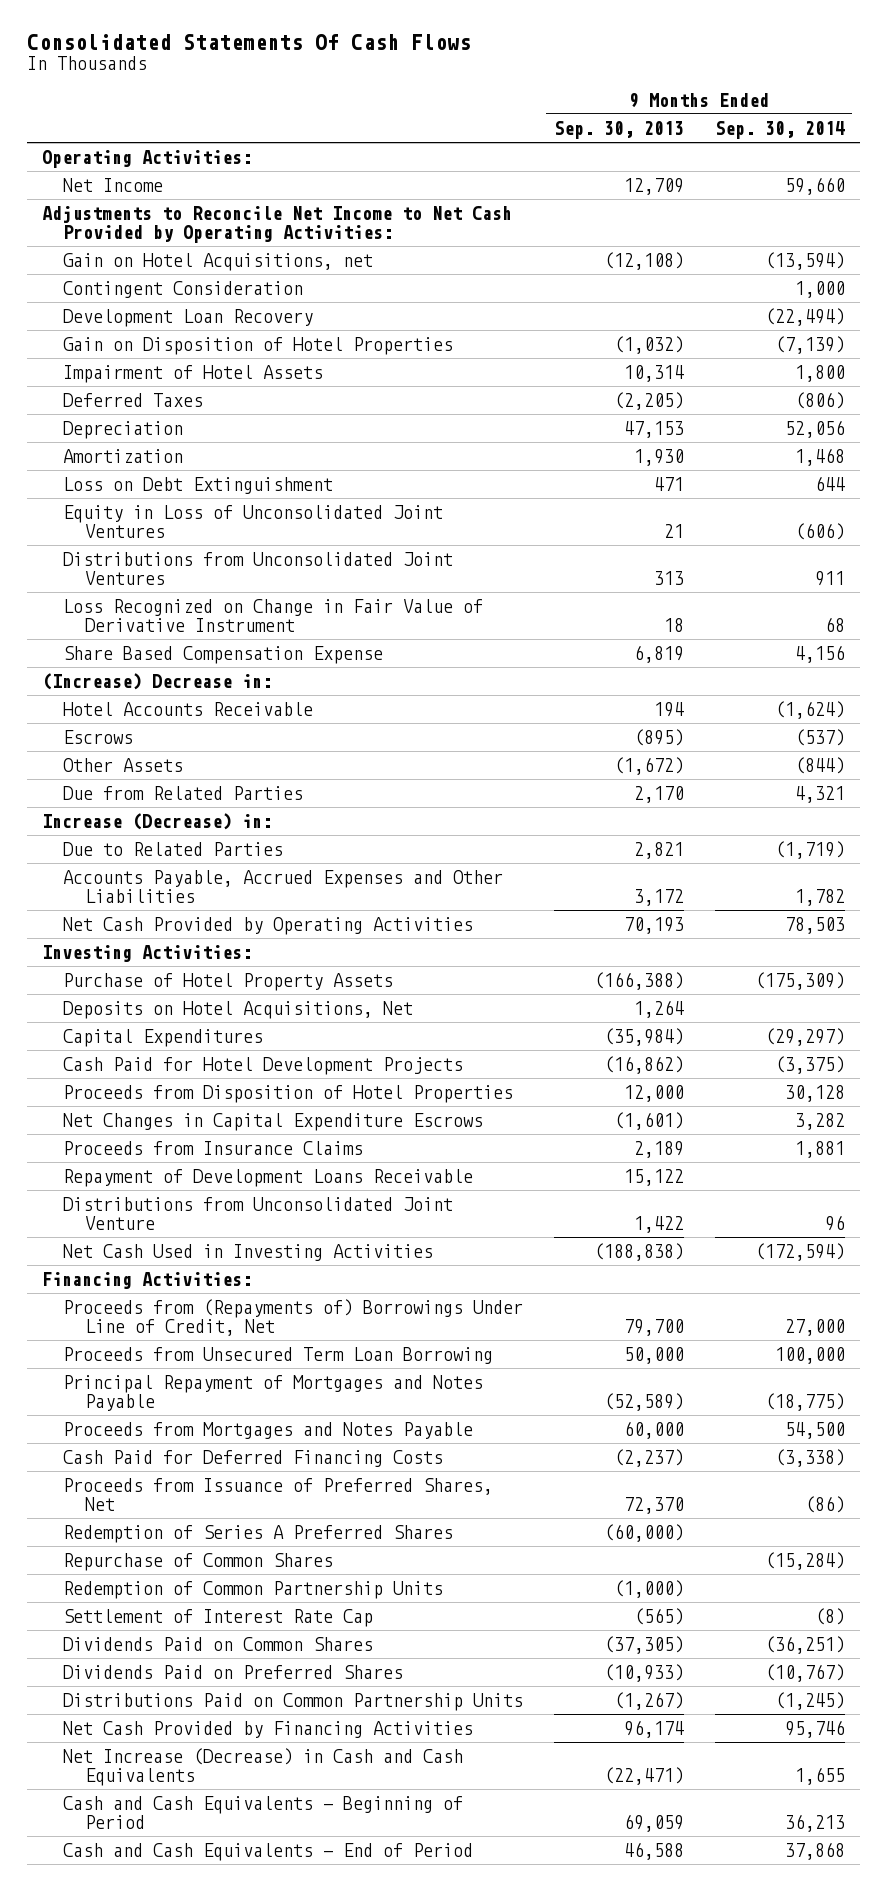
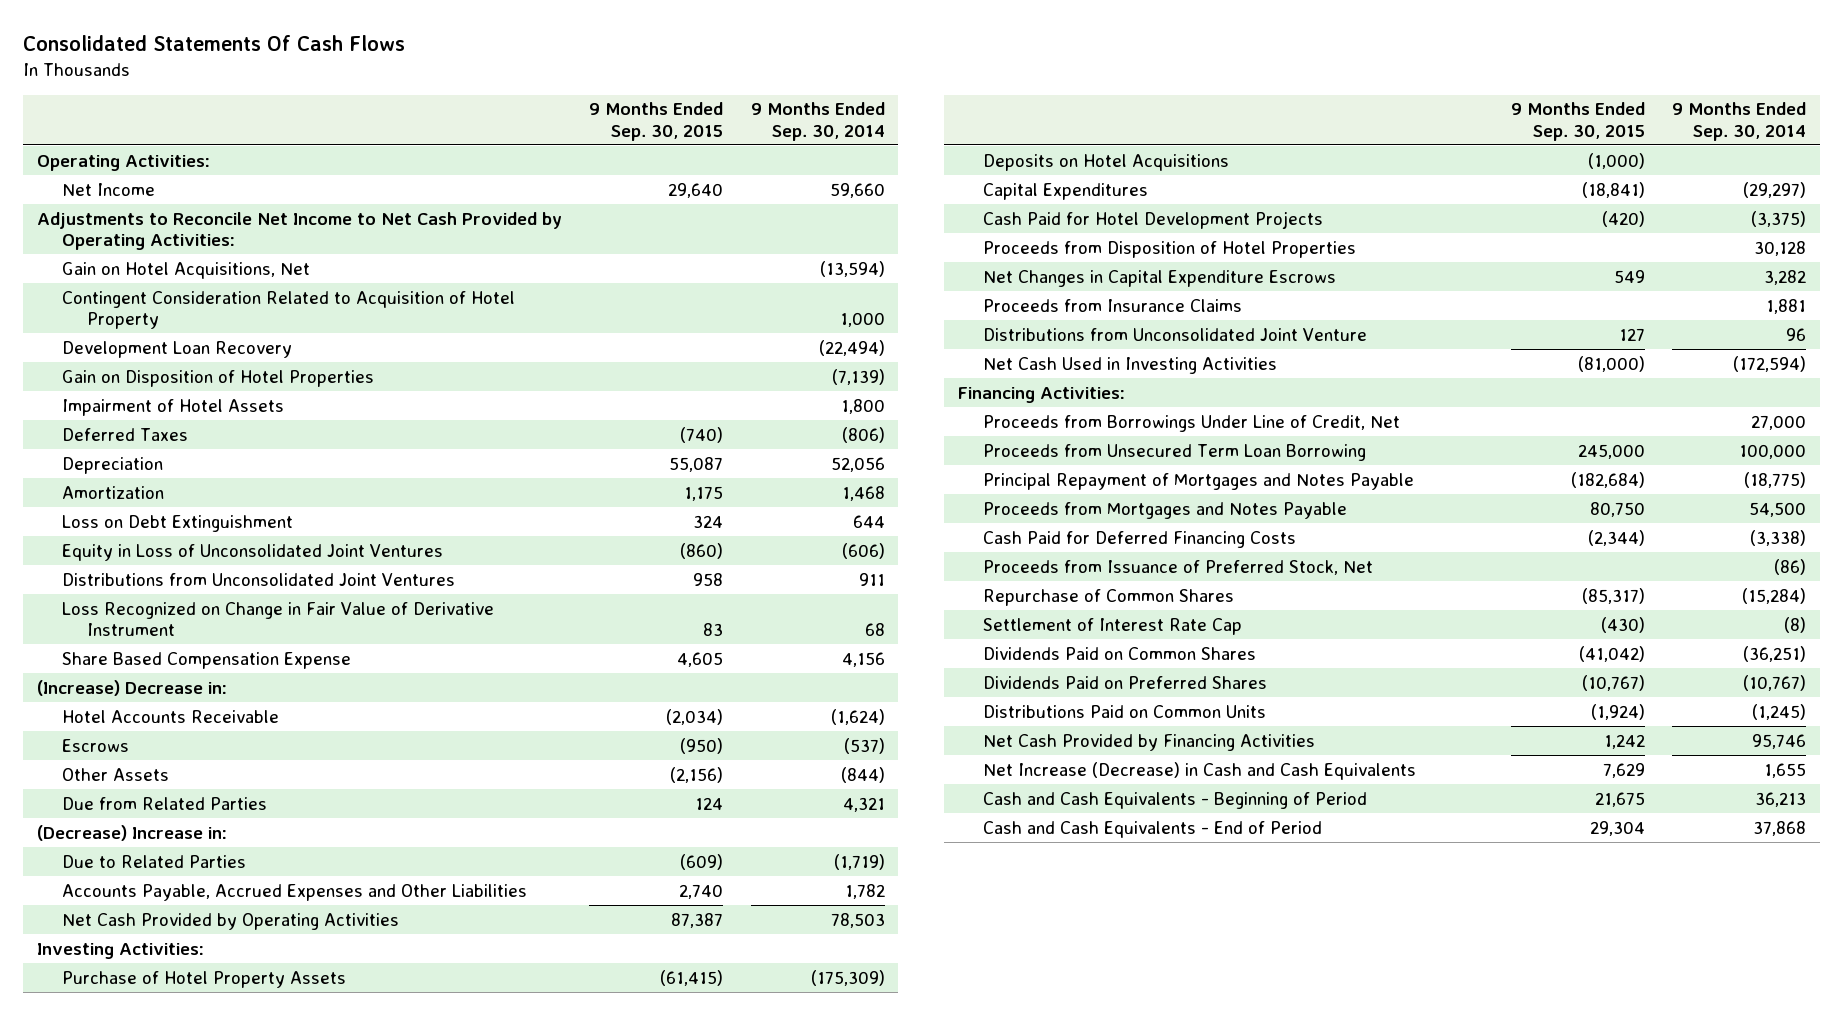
[554,120,685,139] Sep. 30, 2013 -> none
none -> [589,102,724,141] 9 Months Ended Sep. 30, 2015
[63,281,304,299] Contingent Consideration -> none
[63,253,374,272] Gain on Hotel Acquisitions, net -> [61,261,310,279] Gain on Hotel Acquisitions, Net
none -> [61,290,515,330] Contingent Consideration Related to Acquisition of Hotel Property
[41,813,272,831] Increase (Decrease) in: -> [36,824,227,841] (Decrease) Increase in:
[63,1001,414,1020] Deposits on Hotel Acquisitions, Net -> [983,153,1230,171] Deposits on Hotel Acquisitions
[63,1169,474,1188] Repayment of Development Loans Receivable -> none
[63,1299,524,1337] Proceeds from (Repayments of) Borrowings Under Line of Credit, Net -> [983,414,1401,432] Proceeds from Borrowings Under Line of Credit, Net
[63,1525,454,1544] Redemption of Series A Preferred Shares -> none
[63,1478,494,1512] Proceeds from Issuance of Preferred Shares, Net -> [983,559,1374,575] Proceeds from Issuance of Preferred Stock, Net
[63,1581,444,1600] Redemption of Common Partnership Units -> none
[63,1693,524,1712] Distributions Paid on Common Partnership Units -> [983,704,1267,718] Distributions Paid on Common Units

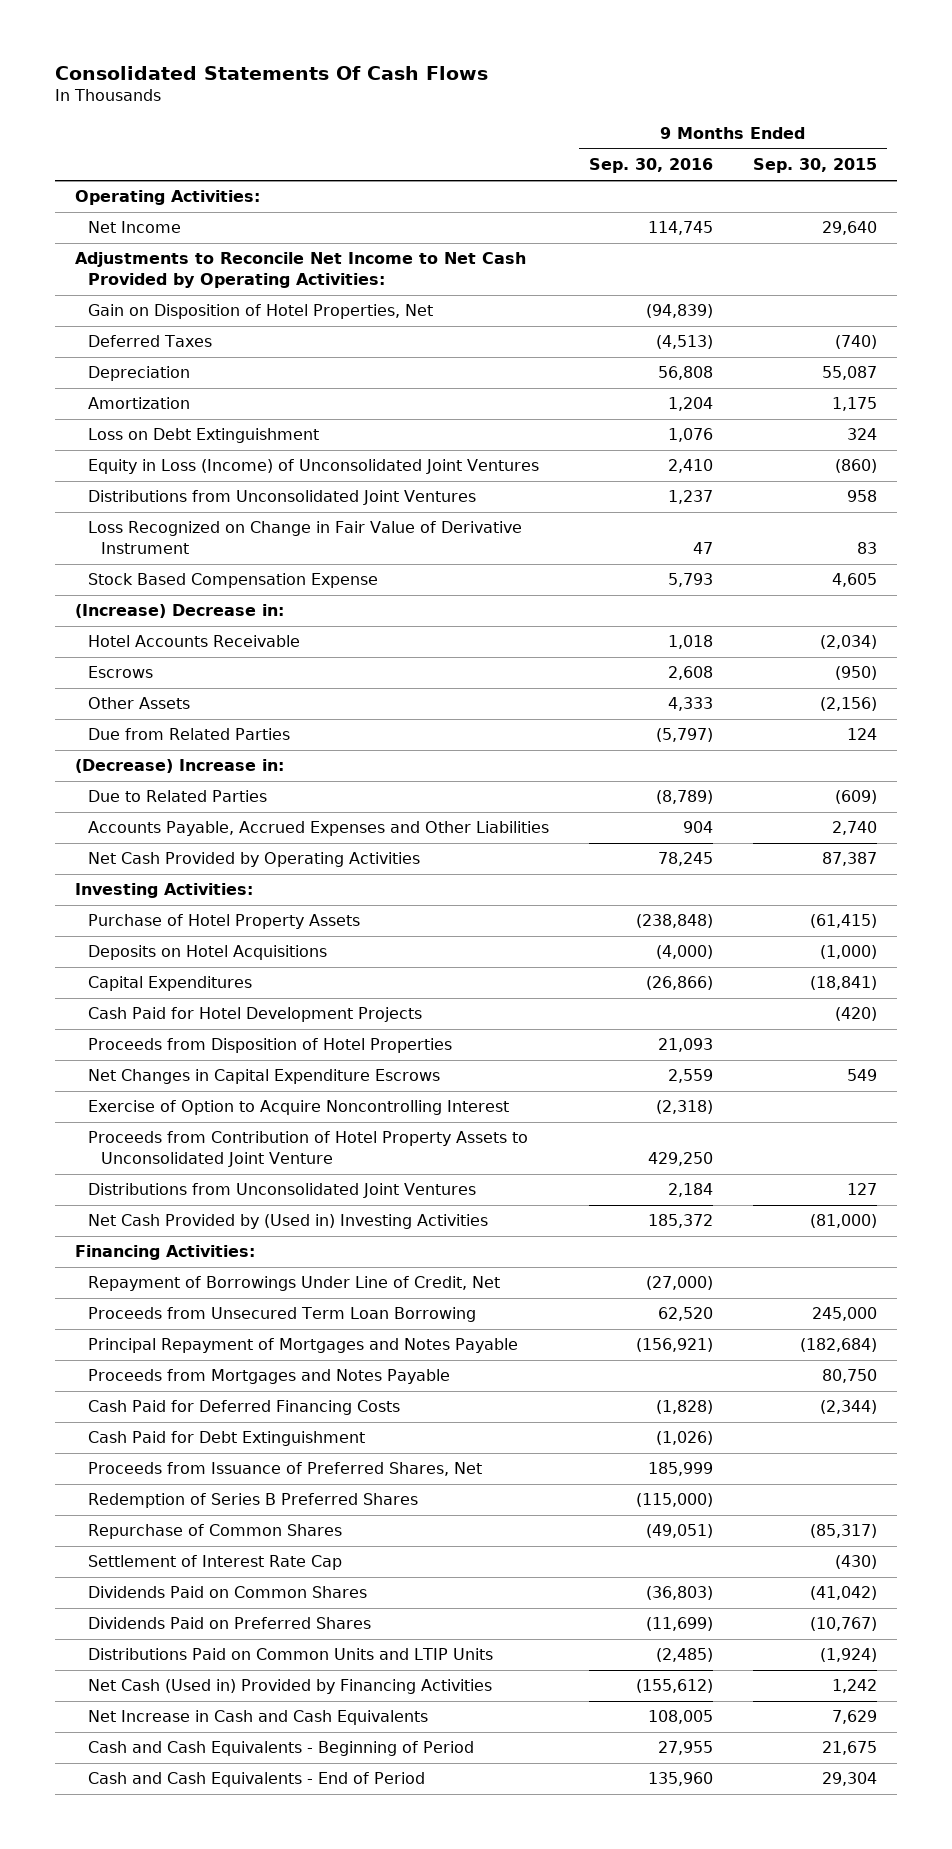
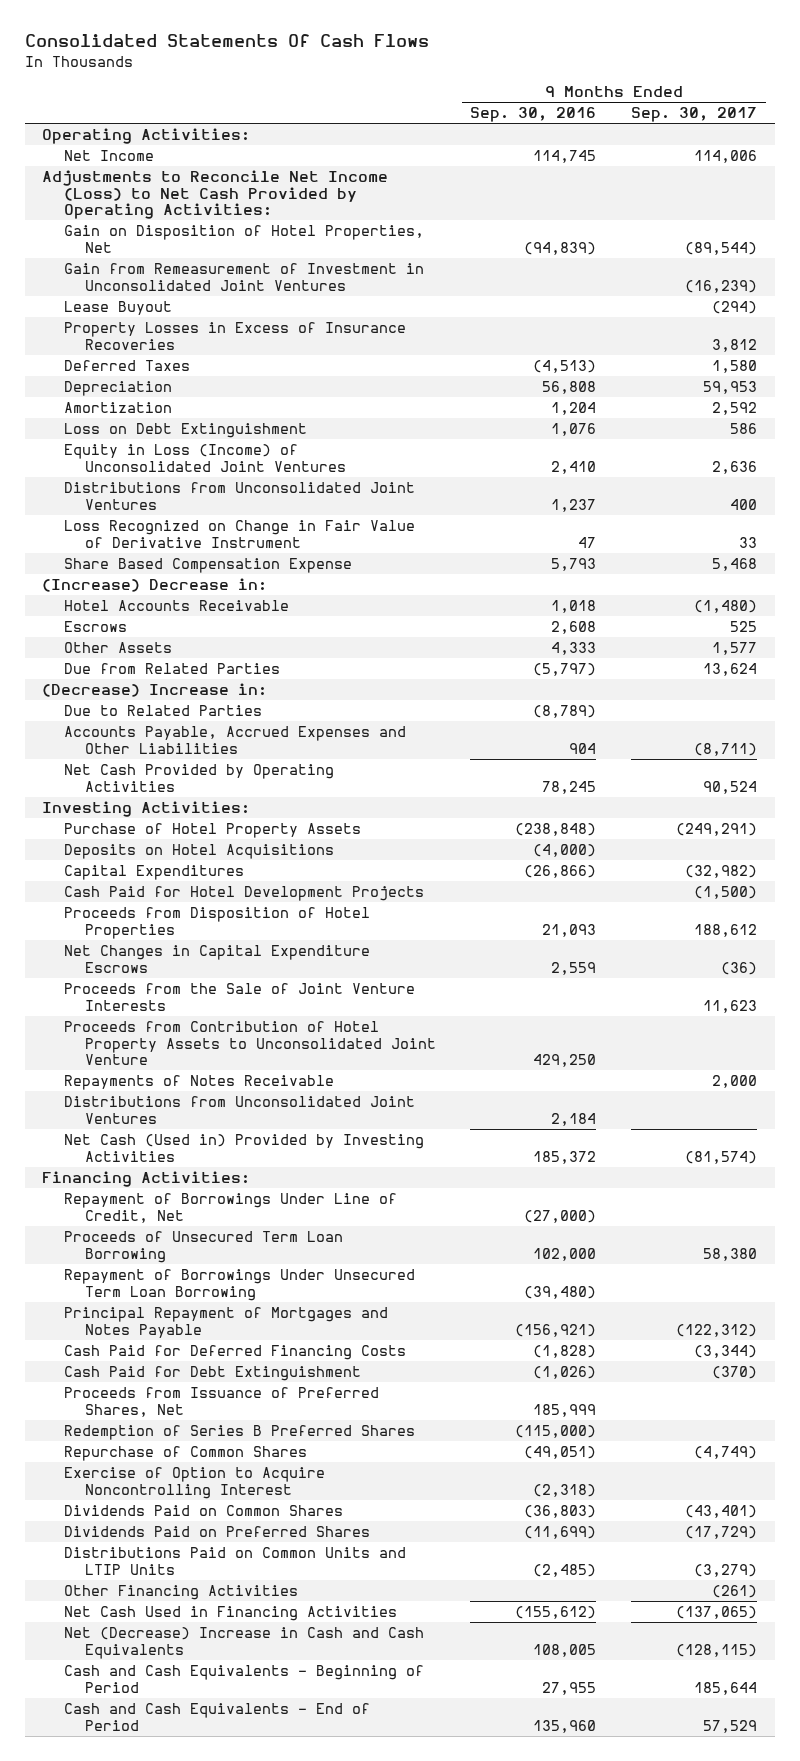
[752,158,877,174] Sep. 30, 2015 -> none
none -> [631,107,758,123] Sep. 30, 2017
[75,252,527,288] Adjustments to Reconcile Net Income to Net Cash Provided by Operating Activities: -> [42,169,389,220] Adjustments to Reconcile Net Income (Loss) to Net Cash Provided by Operating Activities:
none -> [63,262,424,291] Gain from Remeasurement of Investment in Unconsolidated Joint Ventures
none -> [63,300,172,315] Lease Buyout
none -> [63,321,406,350] Property Losses in Excess of Insurance Recoveries
[87,573,378,589] Stock Based Compensation Expense -> [63,557,352,573] Share Based Compensation Expense
none -> [63,982,415,1011] Proceeds from the Sale of Joint Venture Interests
none -> [63,1074,334,1090] Repayments of Notes Receivable
[87,1214,488,1230] Net Cash Provided by (Used in) Investing Activities -> [63,1133,424,1162] Net Cash (Used in) Provided by Investing Activities
[87,1307,476,1323] Proceeds from Unsecured Term Loan Borrowing -> [63,1230,343,1263] Proceeds of Unsecured Term Loan Borrowing
[657,1307,713,1322] 62,520 -> [533,1247,597,1261] 102,000
none -> [63,1268,415,1301] Repayment of Borrowings Under Unsecured Term Loan Borrowing
[87,1369,450,1385] Proceeds from Mortgages and Notes Payable -> none
[87,1555,342,1571] Settlement of Interest Rate Cap -> none
[87,1100,509,1116] Exercise of Option to Acquire Noncontrolling Interest -> [63,1466,325,1499] Exercise of Option to Acquire Noncontrolling Interest
none -> [63,1584,298,1600] Other Financing Activities
[87,1679,492,1695] Net Cash (Used in) Provided by Financing Activities -> [63,1605,397,1621] Net Cash Used in Financing Activities
[87,1710,428,1726] Net Increase in Cash and Cash Equivalents -> [63,1626,424,1659] Net (Decrease) Increase in Cash and Cash Equivalents

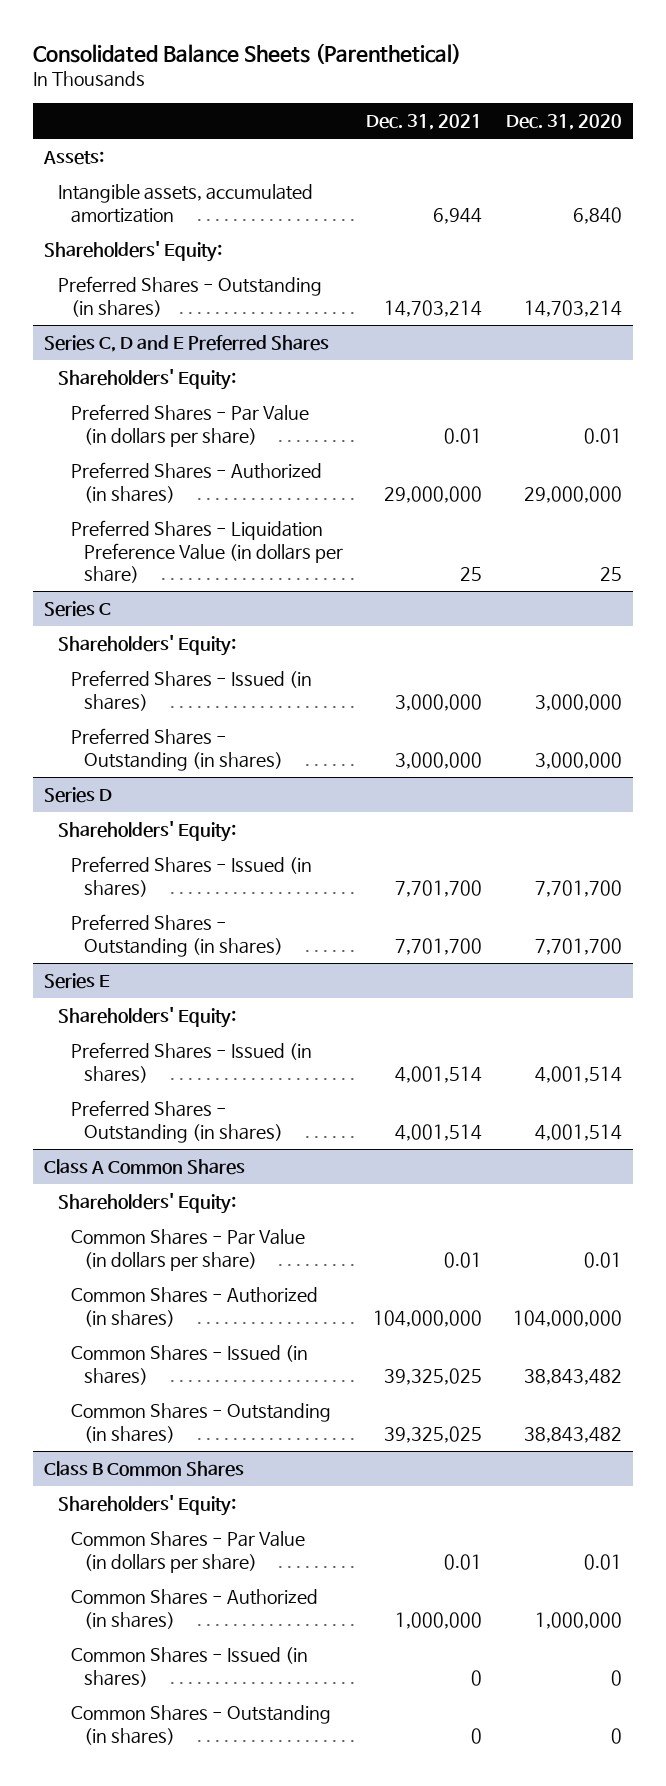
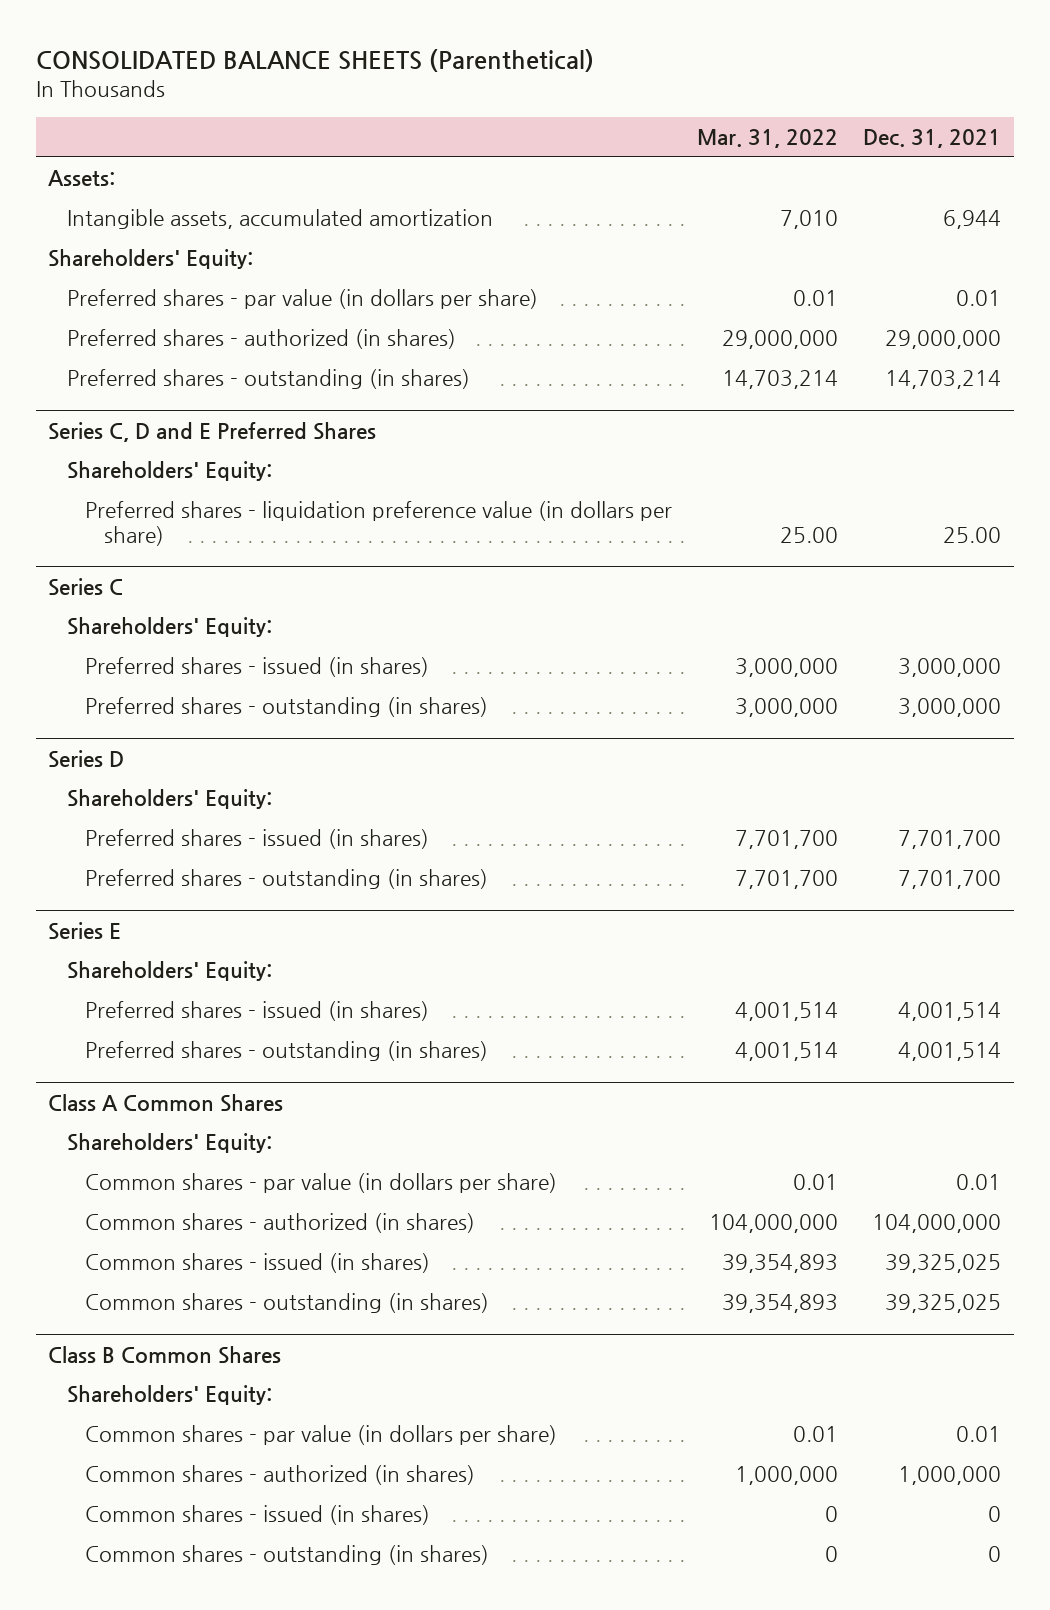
[32,42,461,64] Consolidated Balance Sheets (Parenthetical) -> [35,49,594,73] CONSOLIDATED BALANCE SHEETS (Parenthetical)
[505,114,622,131] Dec. 31, 2020 -> none
none -> [697,128,839,148] Mar. 31, 2022
none -> [66,289,538,310] Preferred shares - par value (in dollars per share)
none -> [66,329,456,350] Preferred shares - authorized (in shares)
[57,276,322,317] Preferred Shares - Outstanding (in shares) -> [66,369,470,390] Preferred shares - outstanding (in shares)
[70,404,309,447] Preferred Shares - Par Value (in dollars per share) -> none
[70,462,322,503] Preferred Shares - Authorized (in shares) -> none
[70,520,344,584] Preferred Shares - Liquidation Preference Value (in dollars per share) -> [85,501,673,546] Preferred shares - liquidation preference value (in dollars per share)
[460,567,483,582] 25 -> [943,526,1002,543] 25.00
[70,670,312,711] Preferred Shares - Issued (in shares) -> [85,657,430,678] Preferred shares - issued (in shares)
[70,728,284,771] Preferred Shares - Outstanding (in shares) -> [85,697,489,718] Preferred shares - outstanding (in shares)
[70,856,312,897] Preferred Shares - Issued (in shares) -> [85,829,430,850] Preferred shares - issued (in shares)
[70,914,284,957] Preferred Shares - Outstanding (in shares) -> [85,869,489,890] Preferred shares - outstanding (in shares)
[70,1042,312,1083] Preferred Shares - Issued (in shares) -> [85,1001,430,1022] Preferred shares - issued (in shares)
[70,1100,284,1143] Preferred Shares - Outstanding (in shares) -> [85,1041,489,1062] Preferred shares - outstanding (in shares)
[70,1229,305,1271] Common Shares - Par Value (in dollars per share) -> [85,1173,558,1194] Common shares - par value (in dollars per share)
[70,1287,318,1327] Common Shares - Authorized (in shares) -> [85,1213,476,1234] Common shares - authorized (in shares)
[70,1345,308,1385] Common Shares - Issued (in shares) -> [85,1253,431,1274] Common shares - issued (in shares)
[70,1403,331,1443] Common Shares - Outstanding (in shares) -> [85,1293,490,1314] Common shares - outstanding (in shares)
[70,1531,305,1573] Common Shares - Par Value (in dollars per share) -> [85,1425,558,1446] Common shares - par value (in dollars per share)
[70,1589,318,1629] Common Shares - Authorized (in shares) -> [85,1465,476,1486] Common shares - authorized (in shares)
[70,1647,308,1687] Common Shares - Issued (in shares) -> [85,1505,431,1526] Common shares - issued (in shares)
[70,1705,331,1745] Common Shares - Outstanding (in shares) -> [85,1545,490,1566] Common shares - outstanding (in shares)

